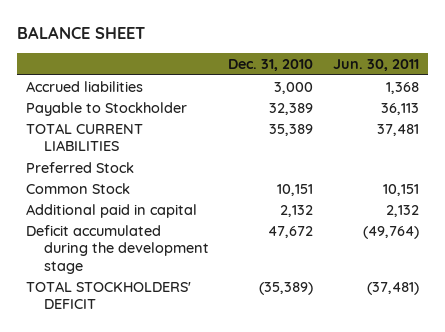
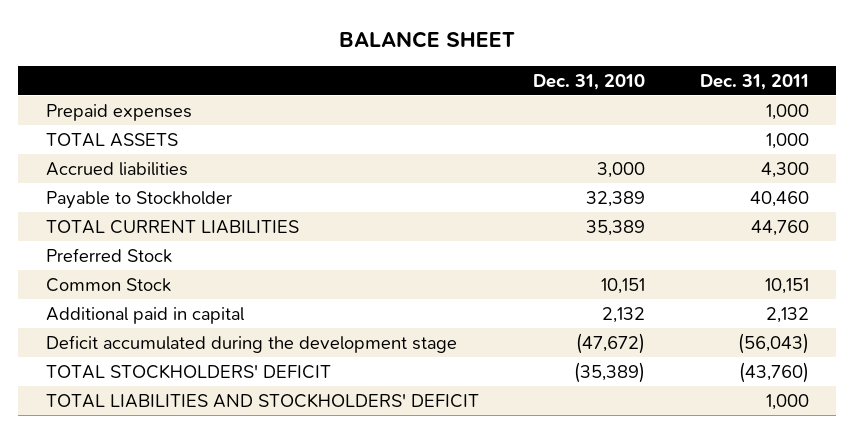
[332,59,419,72] Jun. 30, 2011 -> none
none -> [699,73,809,90] Dec. 31, 2011
none -> [45,103,192,121] Prepaid expenses
none -> [45,132,178,147] TOTAL ASSETS
[268,225,314,238] 47,672 -> [576,332,646,354] (47,672)
none -> [45,392,479,408] TOTAL LIABILITIES AND STOCKHOLDERS' DEFICIT

